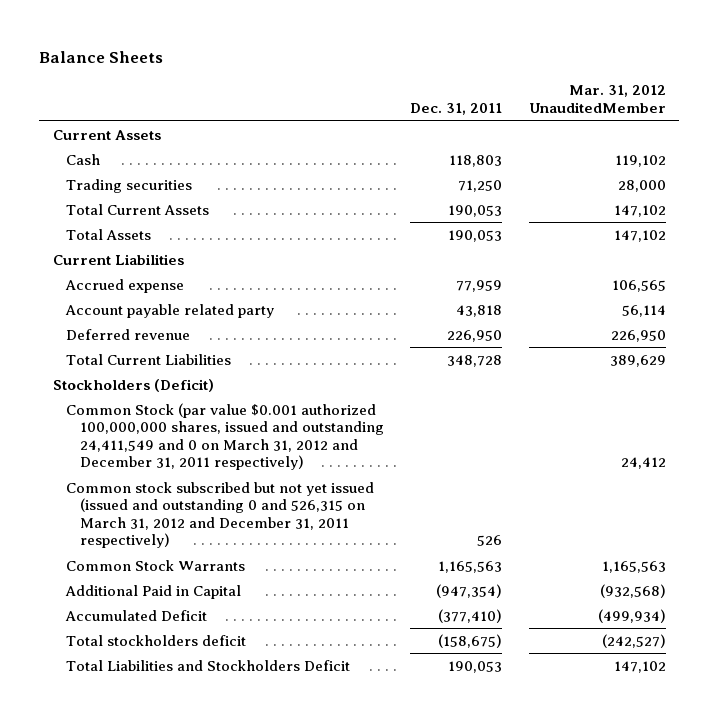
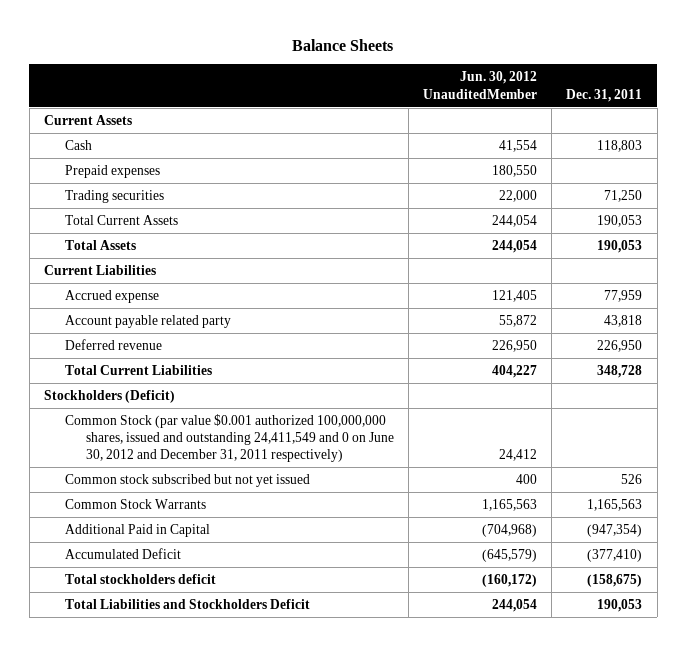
[528,85,666,113] Mar. 31, 2012 UnauditedMember -> none
none -> [423,71,538,99] Jun. 30, 2012 UnauditedMember
none -> [65,164,161,178] Prepaid expenses
[66,402,384,471] Common Stock (par value $0.001 authorized 100,000,000 shares, issued and outstanding 24,411,549 and 0 on March 31, 2012 and December 31, 2011 respectively) -> [65,413,395,463] Common Stock (par value $0.001 authorized 100,000,000 shares, issued and outstanding 24,411,549 and 0 on June 30, 2012 and December 31, 2011 respectively)
[66,481,375,549] Common stock subscribed but not yet issued (issued and outstanding 0 and 526,315 on March 31, 2012 and December 31, 2011 respectively) -> [65,473,311,487] Common stock subscribed but not yet issued

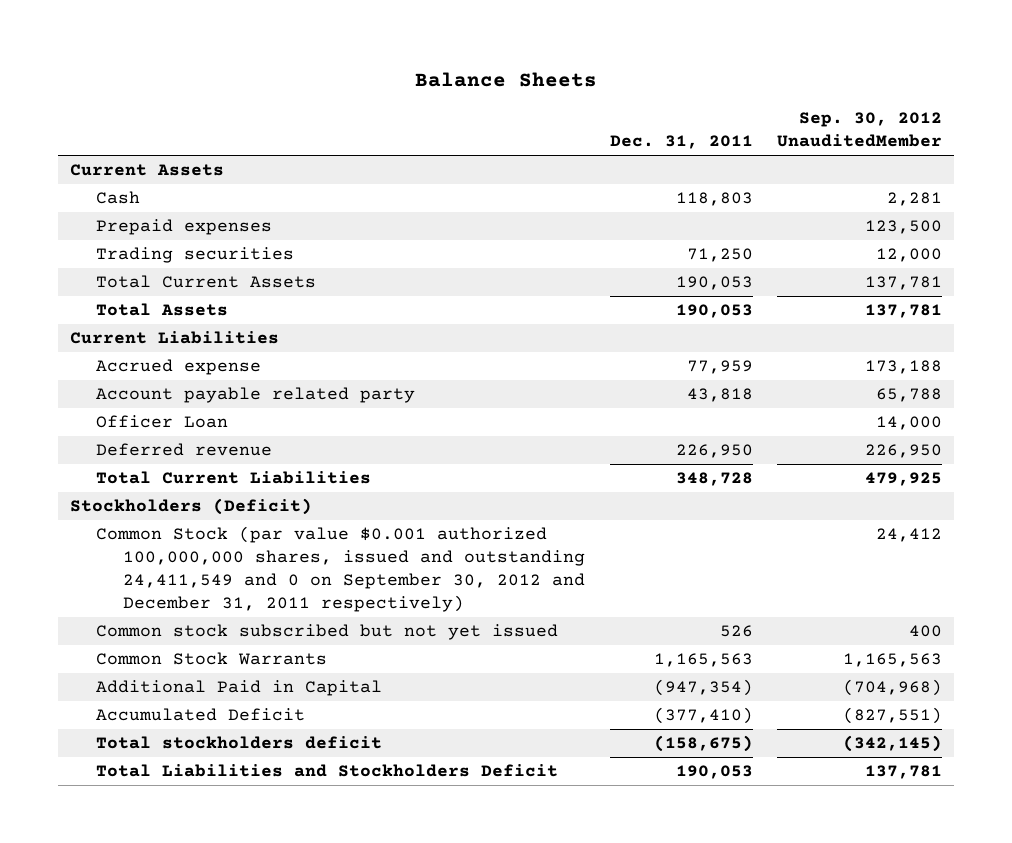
[423,71,538,99] Jun. 30, 2012 UnauditedMember -> none
none -> [777,112,943,148] Sep. 30, 2012 UnauditedMember
none -> [96,415,229,429] Officer Loan
[65,413,395,463] Common Stock (par value $0.001 authorized 100,000,000 shares, issued and outstanding 24,411,549 and 0 on June 30, 2012 and December 31, 2011 respectively) -> [96,526,585,613] Common Stock (par value $0.001 authorized 100,000,000 shares, issued and outstanding 24,411,549 and 0 on September 30, 2012 and December 31, 2011 respectively)

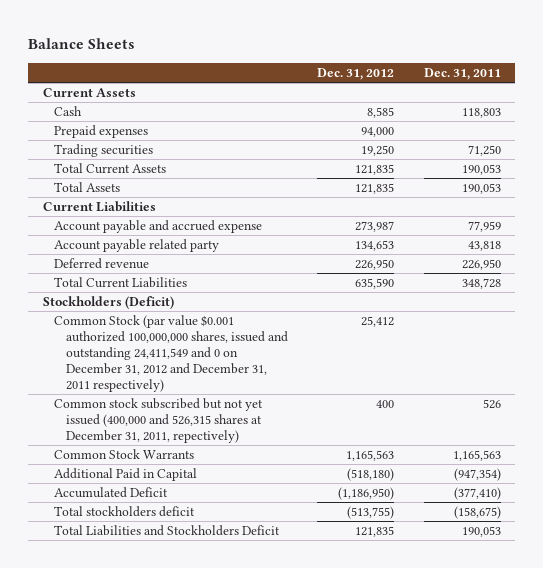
[777,112,943,148] Sep. 30, 2012 UnauditedMember -> none
none -> [317,67,395,80] Dec. 31, 2012
[96,359,262,376] Accrued expense -> [54,220,263,234] Account payable and accrued expense
[96,415,229,429] Officer Loan -> none
[96,526,585,613] Common Stock (par value $0.001 authorized 100,000,000 shares, issued and outstanding 24,411,549 and 0 on September 30, 2012 and December 31, 2011 respectively) -> [54,315,288,392] Common Stock (par value $0.001 authorized 100,000,000 shares, issued and outstanding 24,411,549 and 0 on December 31, 2012 and December 31, 2011 respectively)
[96,624,559,641] Common stock subscribed but not yet issued -> [54,398,264,443] Common stock subscribed but not yet issued (400,000 and 526,315 shares at December 31, 2011, repectively)

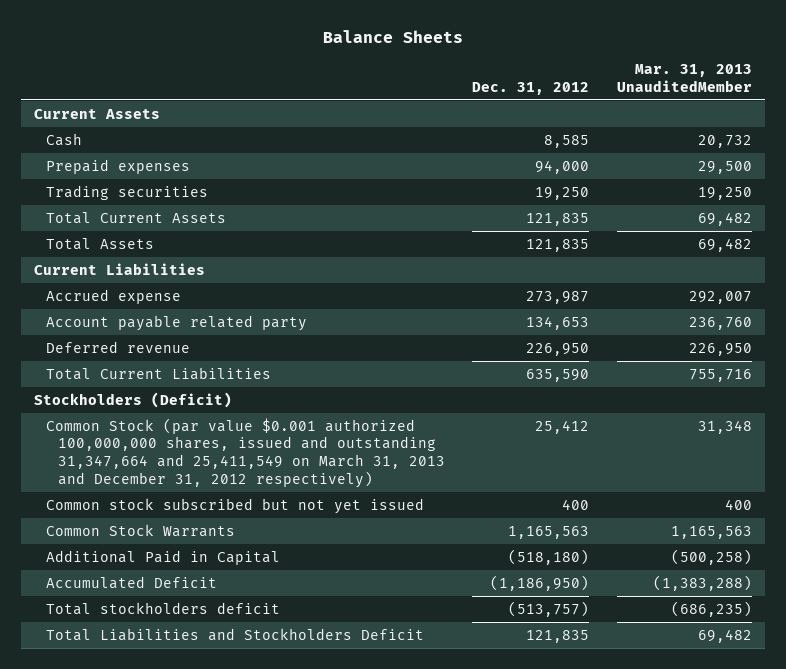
[423,67,501,80] Dec. 31, 2011 -> none
none -> [616,64,752,92] Mar. 31, 2013 UnauditedMember
[54,220,263,234] Account payable and accrued expense -> [46,288,182,304] Accrued expense
[54,315,288,392] Common Stock (par value $0.001 authorized 100,000,000 shares, issued and outstanding 24,411,549 and 0 on December 31, 2012 and December 31, 2011 respectively) -> [46,417,445,488] Common Stock (par value $0.001 authorized 100,000,000 shares, issued and outstanding 31,347,664 and 25,411,549 on March 31, 2013 and December 31, 2012 respectively)
[54,398,264,443] Common stock subscribed but not yet issued (400,000 and 526,315 shares at December 31, 2011, repectively) -> [46,497,425,514] Common stock subscribed but not yet issued
[347,506,395,520] (513,755) -> [508,600,590,617] (513,757)

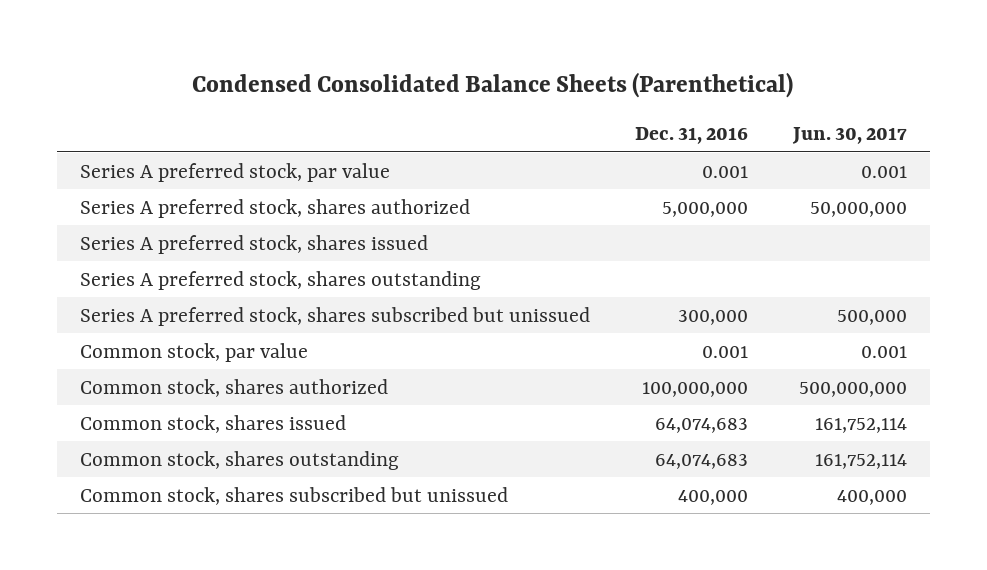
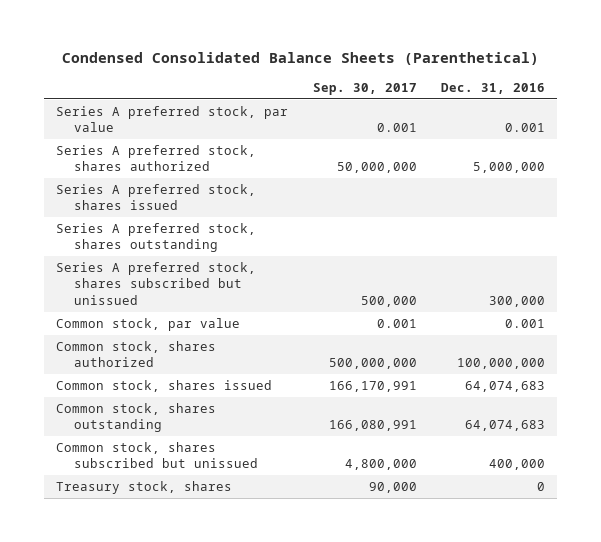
[792,126,908,144] Jun. 30, 2017 -> none
none -> [312,83,417,96] Sep. 30, 2017
none -> [55,480,232,494] Treasury stock, shares

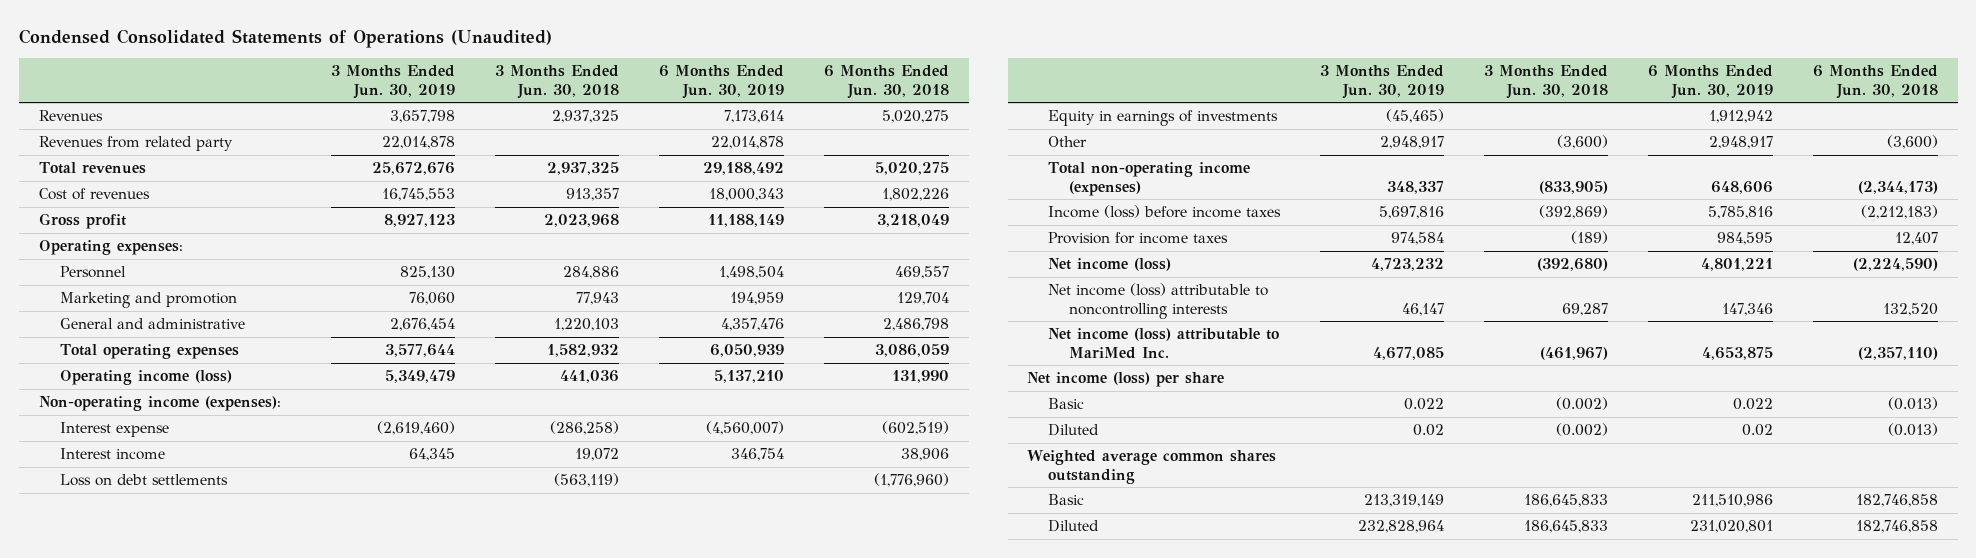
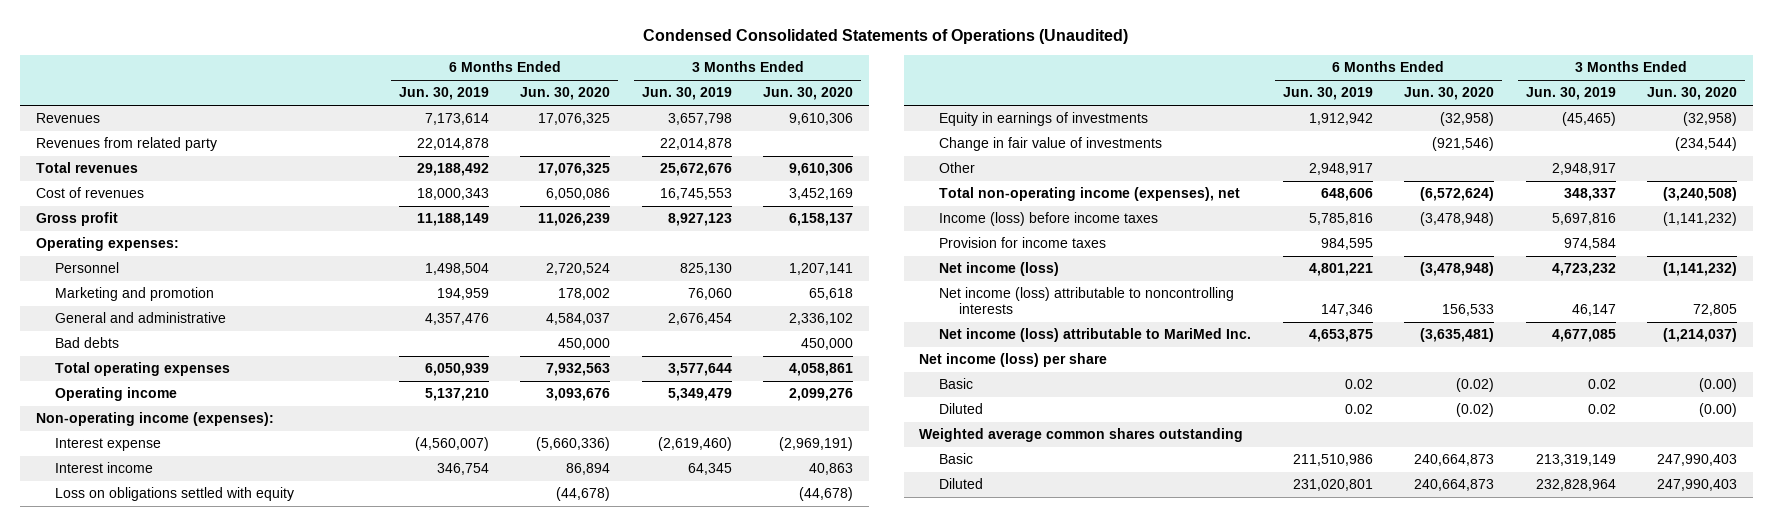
[495,65,620,99] 3 Months Ended Jun. 30, 2018 -> none
[823,65,949,99] 6 Months Ended Jun. 30, 2018 -> none
none -> [520,87,611,101] Jun. 30, 2020
none -> [763,87,854,101] Jun. 30, 2020
none -> [55,337,120,349] Bad debts
[59,370,232,386] Operating income (loss) -> [55,387,178,402] Operating income
[59,474,228,487] Loss on debt settlements -> none
none -> [55,487,295,502] Loss on obligations settled with equity
none -> [939,137,1163,152] Change in fair value of investments
[1048,162,1251,196] Total non-operating income (expenses) -> [939,187,1241,202] Total non-operating income (expenses), net
[1404,398,1445,411] 0.022 -> [1587,379,1616,390] 0.02
[1733,398,1774,411] 0.022 -> [1344,379,1373,390] 0.02

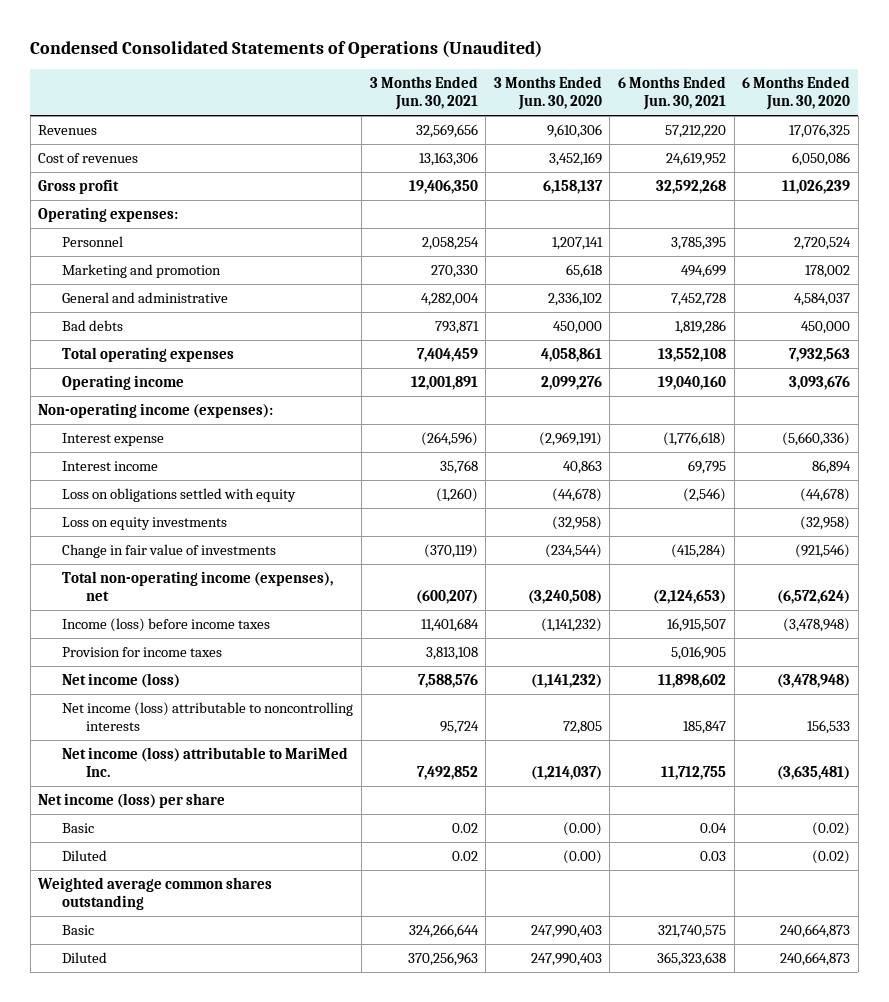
[398,87,489,101] Jun. 30, 2019 -> none
[641,87,732,101] Jun. 30, 2019 -> none
none -> [369,76,478,111] 3 Months Ended Jun. 30, 2021
none -> [617,76,726,111] 6 Months Ended Jun. 30, 2021
[35,137,217,152] Revenues from related party -> none
[35,162,138,174] Total revenues -> none
[939,112,1149,127] Equity in earnings of investments -> [62,517,228,531] Loss on equity investments
[939,162,976,174] Other -> none

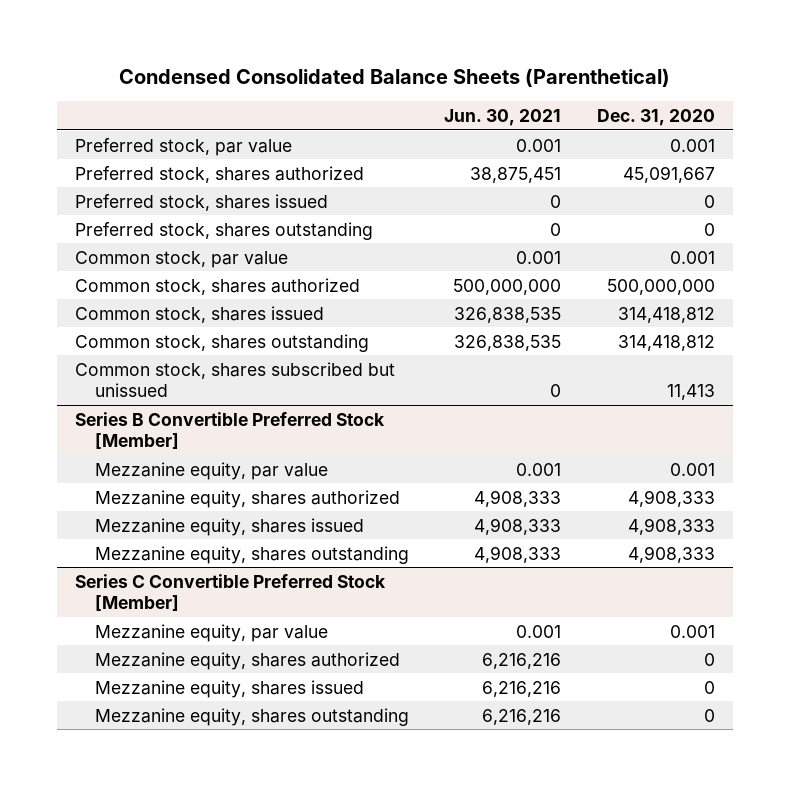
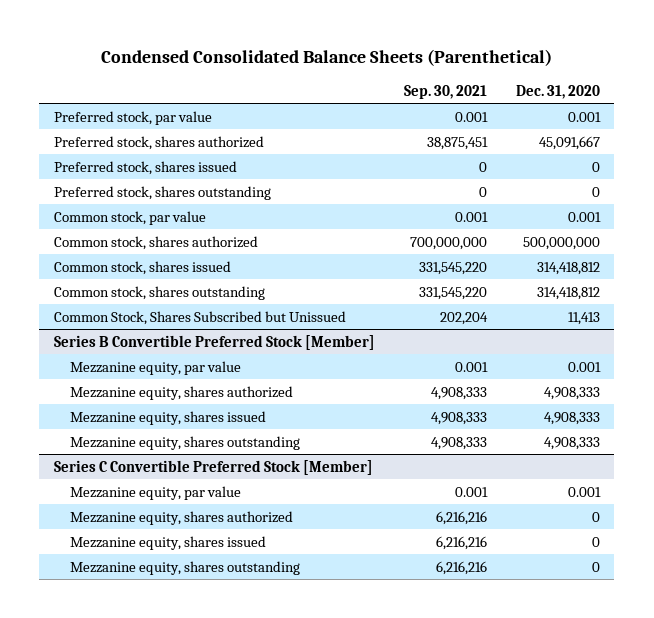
[444,108,562,126] Jun. 30, 2021 -> none
none -> [403,84,487,99] Sep. 30, 2021
[74,361,395,398] Common stock, shares subscribed but unissued -> [53,310,346,325] Common Stock, Shares Subscribed but Unissued

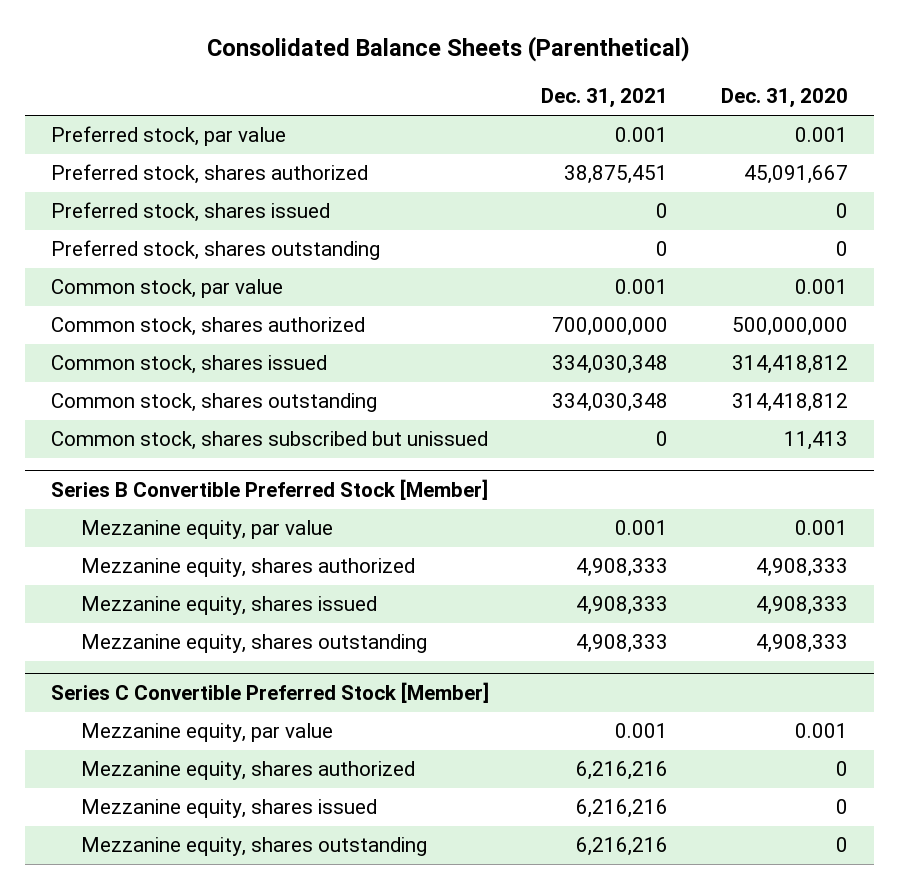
[100,48,552,66] Condensed Consolidated Balance Sheets (Parenthetical) -> [207,36,691,63] Consolidated Balance Sheets (Parenthetical)
[403,84,487,99] Sep. 30, 2021 -> none
none -> [541,88,669,109] Dec. 31, 2021
[53,310,346,325] Common Stock, Shares Subscribed but Unissued -> [50,431,488,451] Common stock, shares subscribed but unissued

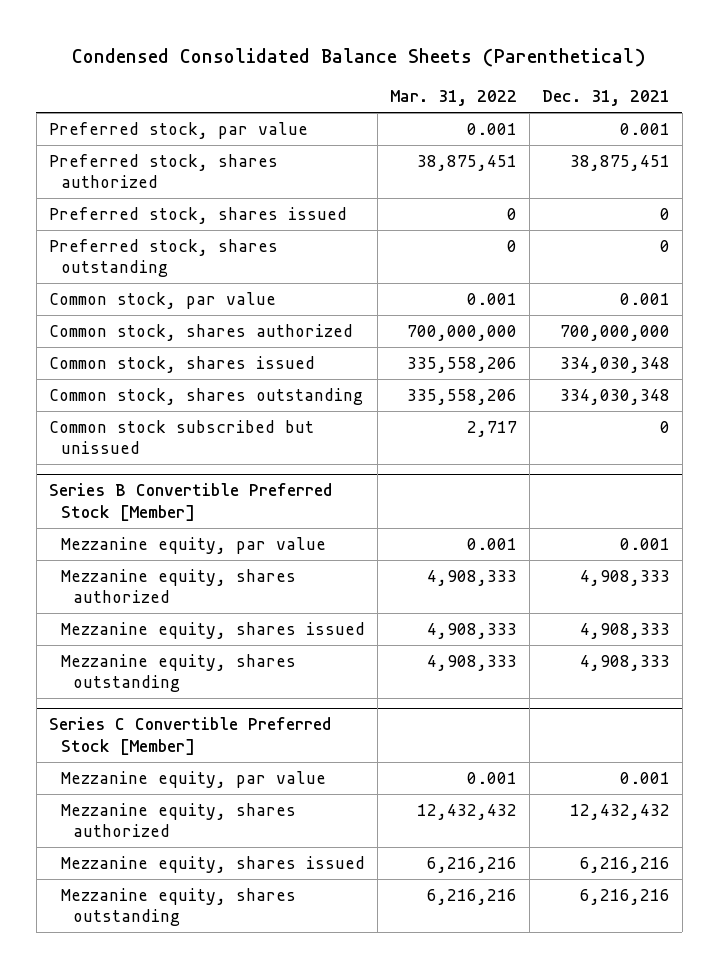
[207,36,691,63] Consolidated Balance Sheets (Parenthetical) -> [72,48,647,68] Condensed Consolidated Balance Sheets (Parenthetical)
[720,88,848,109] Dec. 31, 2020 -> none
none -> [390,90,518,107] Mar. 31, 2022
[50,431,488,451] Common stock, shares subscribed but unissued -> [48,419,314,455] Common stock subscribed but unissued
[576,761,669,781] 6,216,216 -> [570,803,671,820] 12,432,432

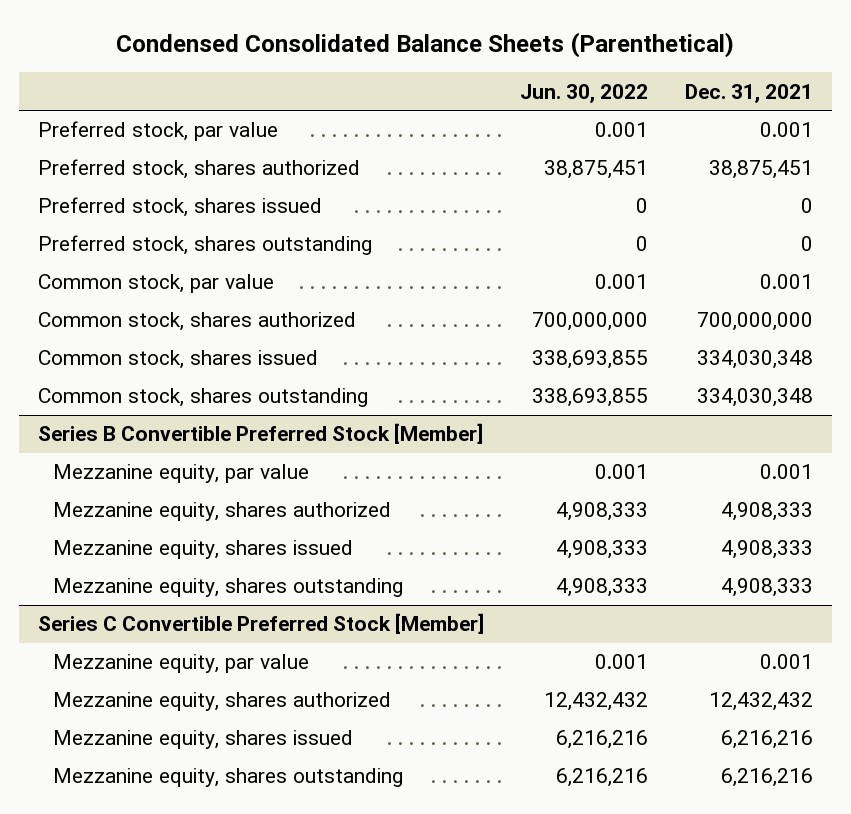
[390,90,518,107] Mar. 31, 2022 -> none
none -> [520,83,649,103] Jun. 30, 2022
[48,419,314,455] Common stock subscribed but unissued -> none

